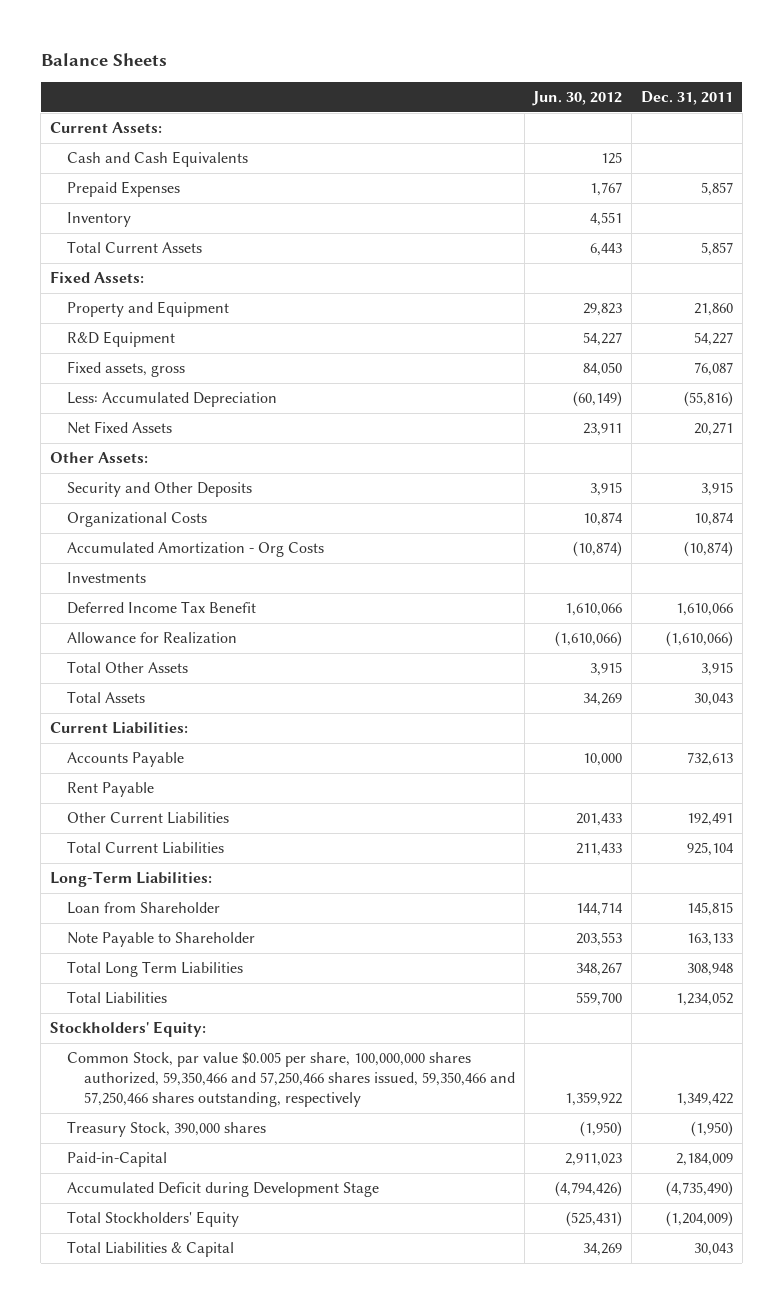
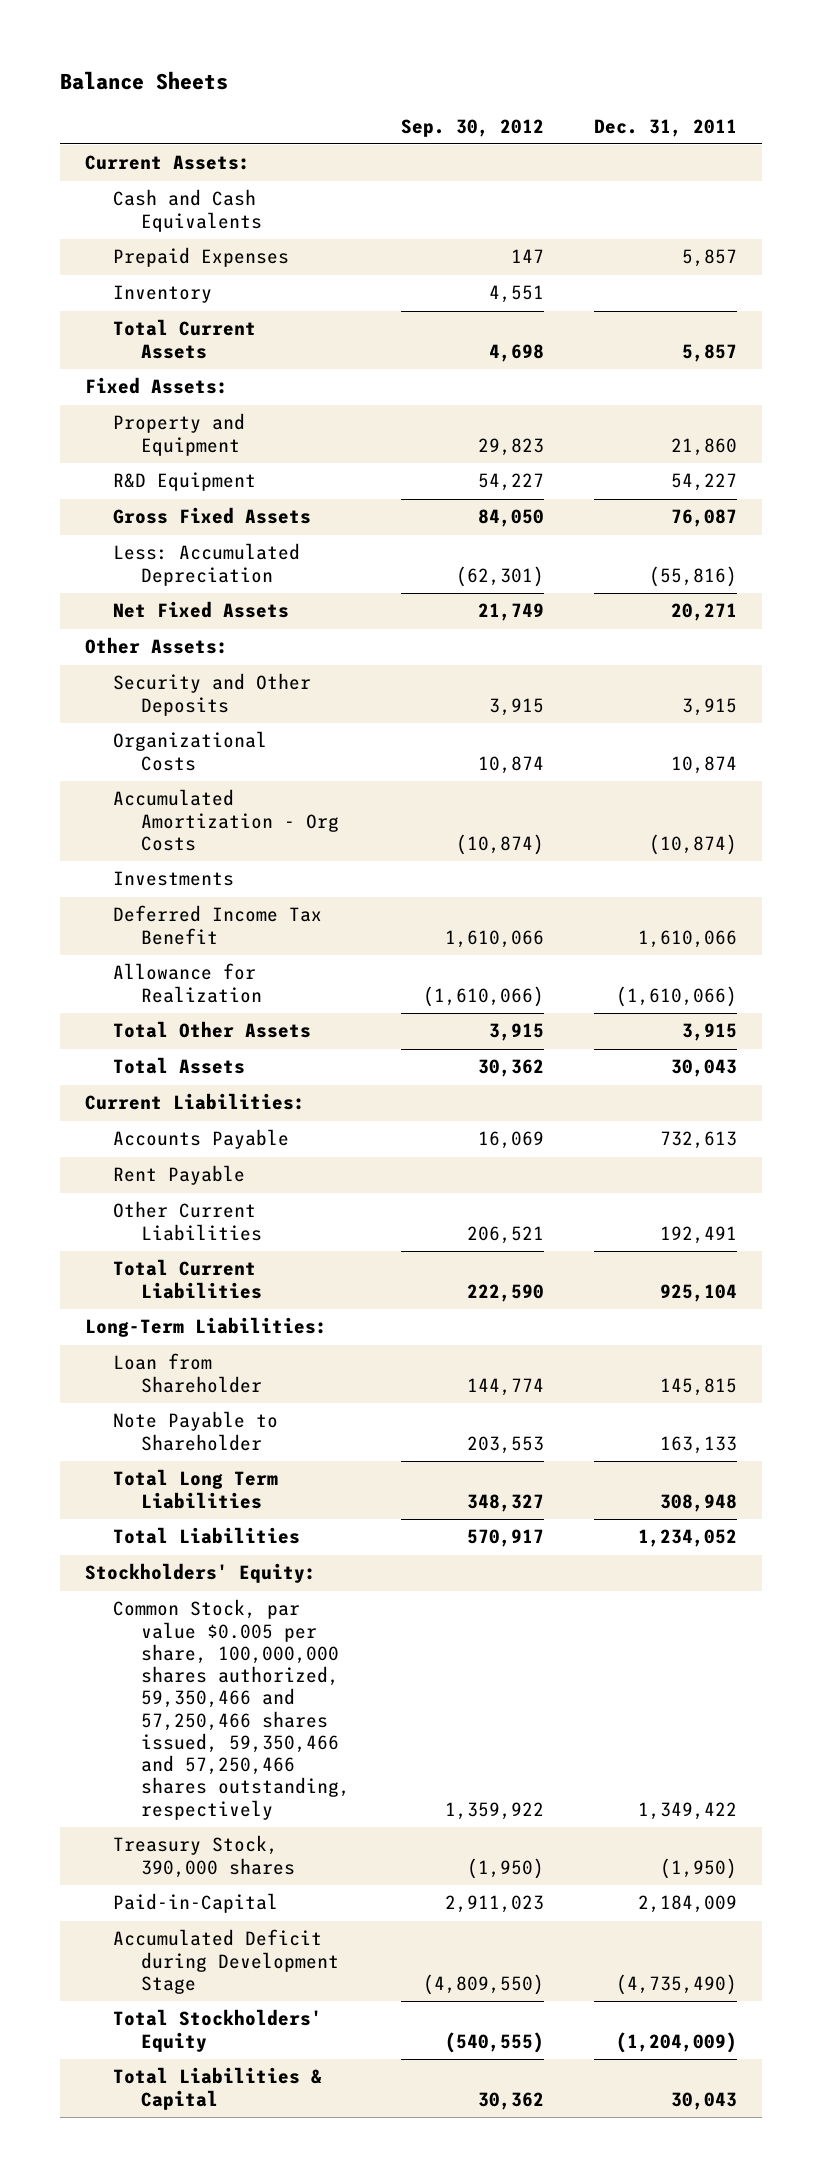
[532,91,623,107] Jun. 30, 2012 -> none
none -> [400,118,544,137] Sep. 30, 2012
[66,361,185,378] Fixed assets, gross -> [113,507,312,525] Gross Fixed Assets

